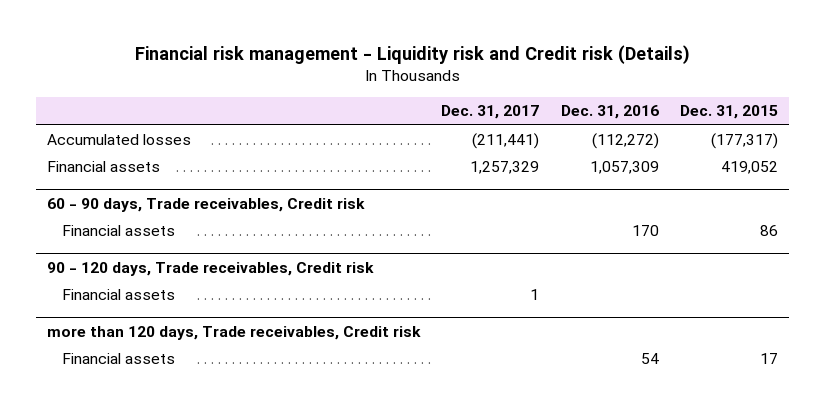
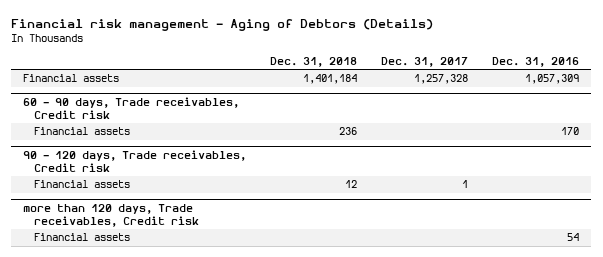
[134,45,690,65] Financial risk management - Liquidity risk and Credit risk (Details) -> [11,18,434,31] Financial risk management - Aging of Debtors (Details)
[680,105,779,120] Dec. 31, 2015 -> none
none -> [270,56,358,67] Dec. 31, 2018
[46,134,191,146] Accumulated losses -> none
[470,161,540,175] 1,257,329 -> [414,74,469,85] 1,257,328

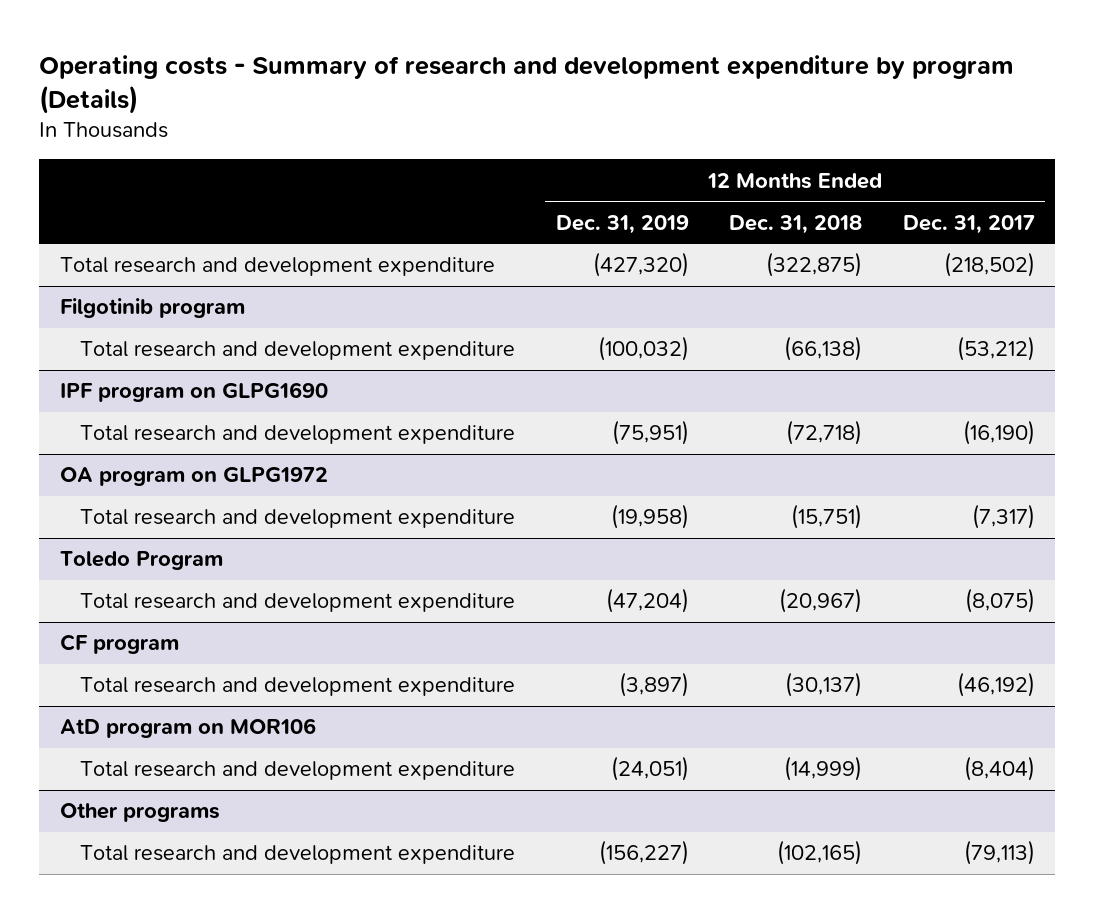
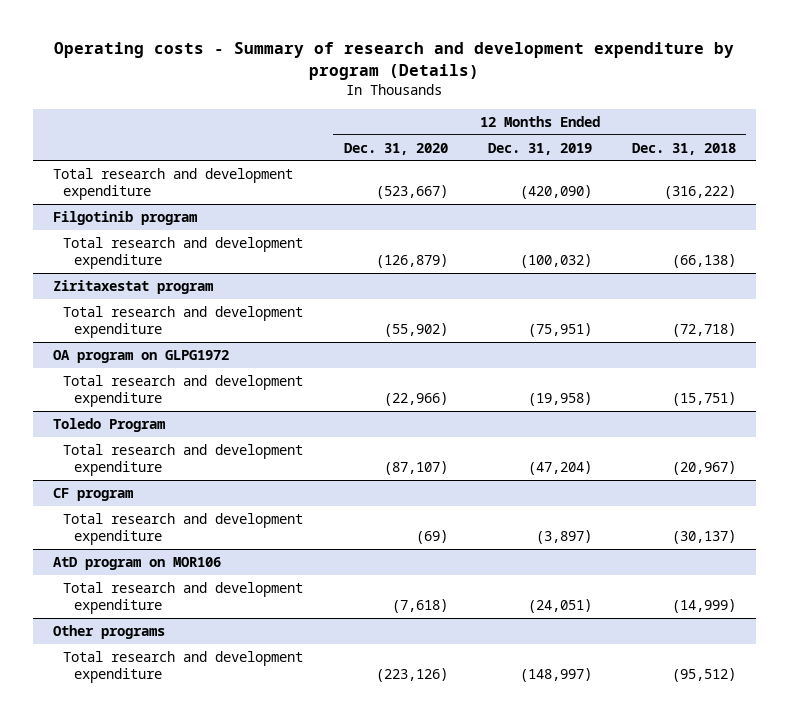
[902,214,1035,234] Dec. 31, 2017 -> none
none -> [343,142,448,155] Dec. 31, 2020
[592,252,689,278] (427,320) -> [519,185,592,200] (420,090)
[766,252,863,278] (322,875) -> [663,185,736,200] (316,222)
[59,382,328,403] IPF program on GLPG1690 -> none
none -> [52,279,213,294] Ziritaxestat program
[598,840,689,866] (156,227) -> [519,668,592,683] (148,997)
[777,840,863,866] (102,165) -> [671,668,736,683] (95,512)

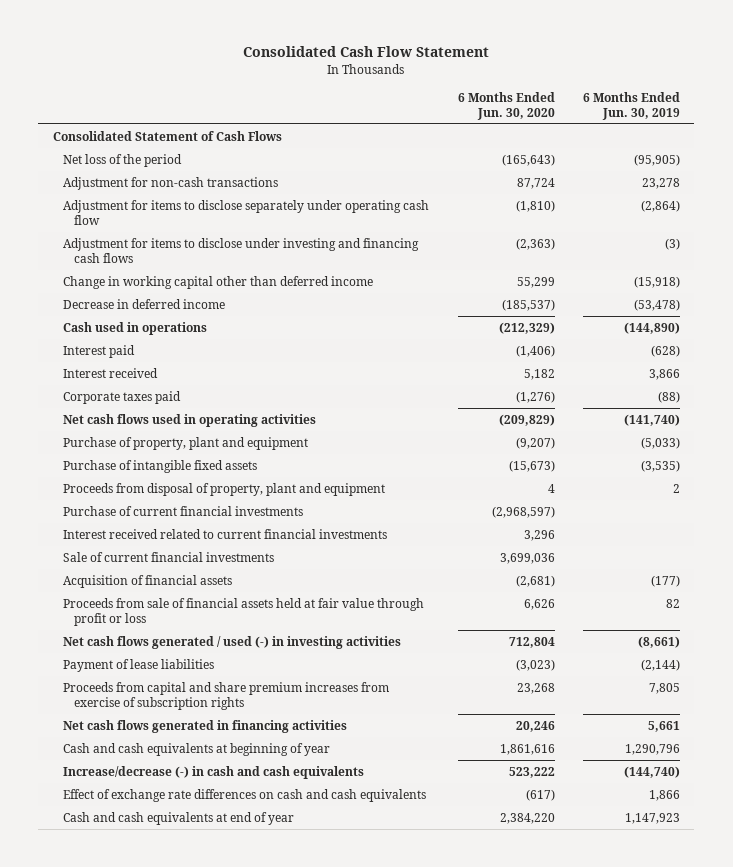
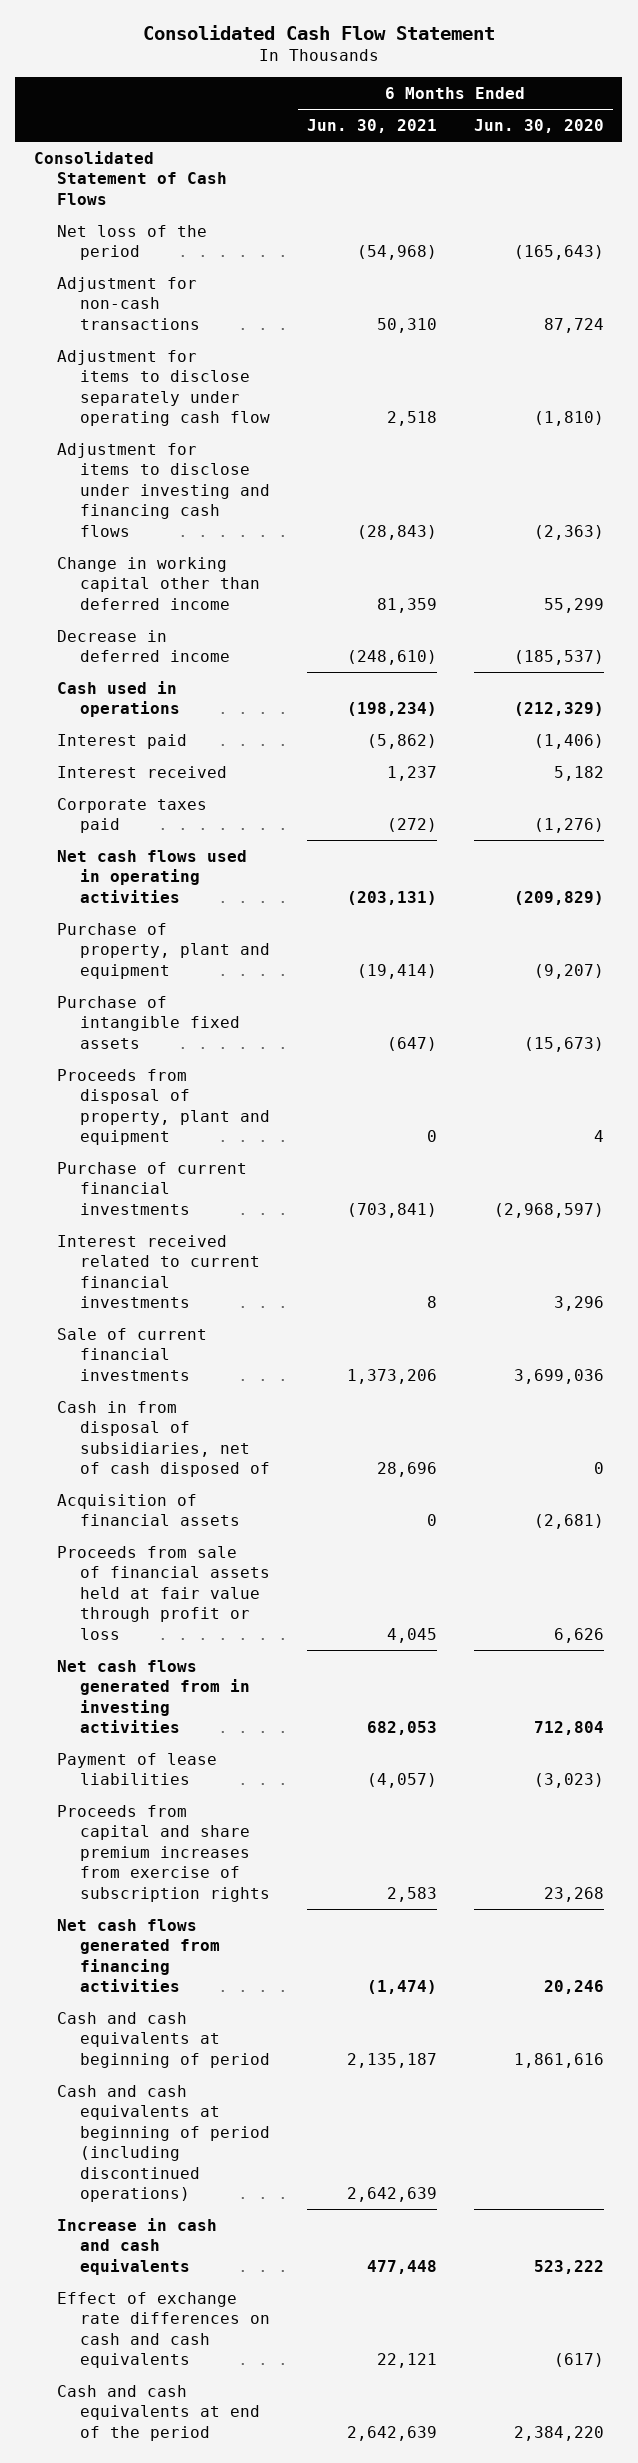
[583,91,681,120] 6 Months Ended Jun. 30, 2019 -> none
none -> [306,119,437,134] Jun. 30, 2021
none -> [56,1400,270,1478] Cash in from disposal of subsidiaries, net of cash disposed of
[63,635,402,649] Net cash flows generated / used (-) in investing activities -> [56,1659,250,1734] Net cash flows generated from in investing activities
[63,719,348,733] Net cash flows generated in financing activities -> [56,1918,220,1993] Net cash flows generated from financing activities
[63,742,331,756] Cash and cash equivalents at beginning of year -> [56,2011,270,2068] Cash and cash equivalents at beginning of period
none -> [56,2084,270,2202] Cash and cash equivalents at beginning of period (including discontinued operations)
[63,765,365,779] Increase/decrease (-) in cash and cash equivalents -> [56,2217,217,2275] Increase in cash and cash equivalents
[63,811,295,825] Cash and cash equivalents at end of year -> [56,2384,260,2441] Cash and cash equivalents at end of the period

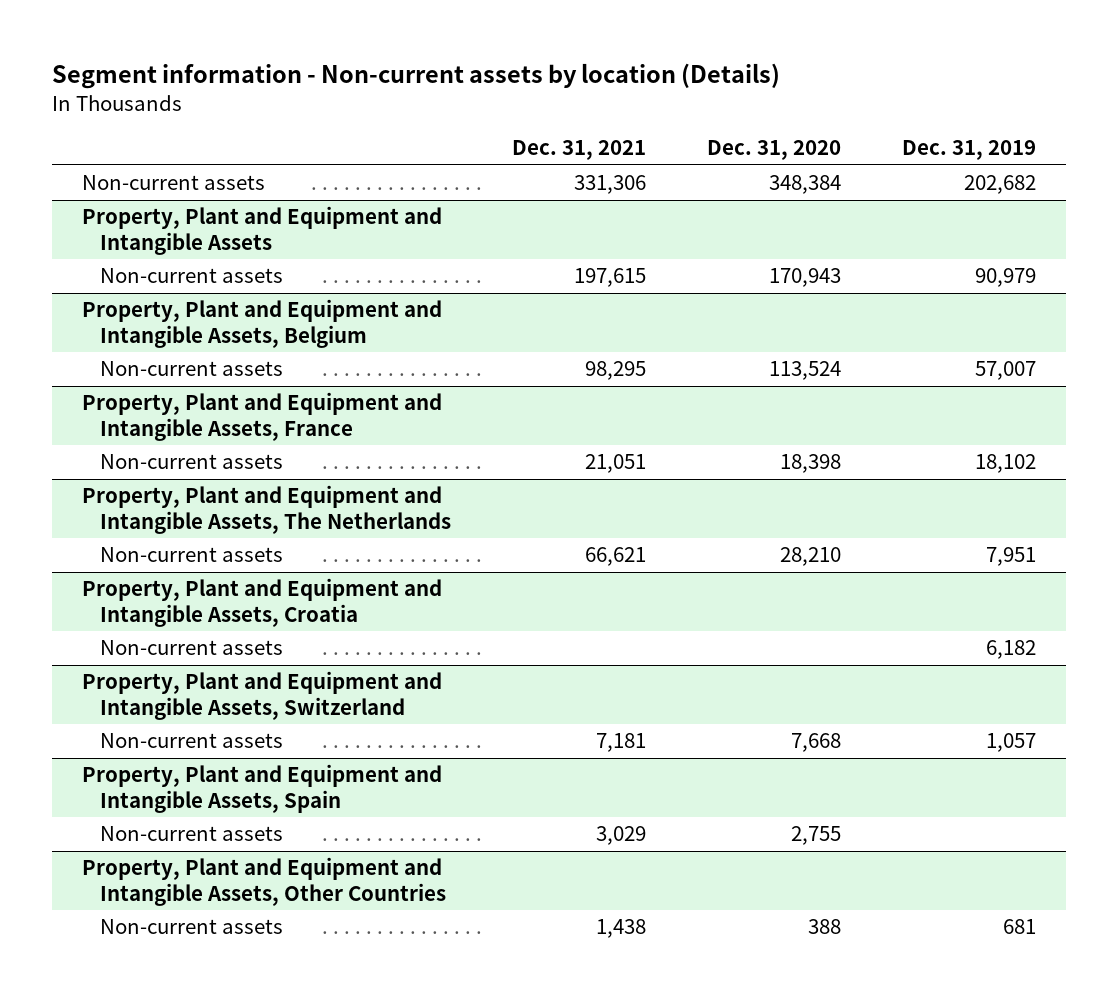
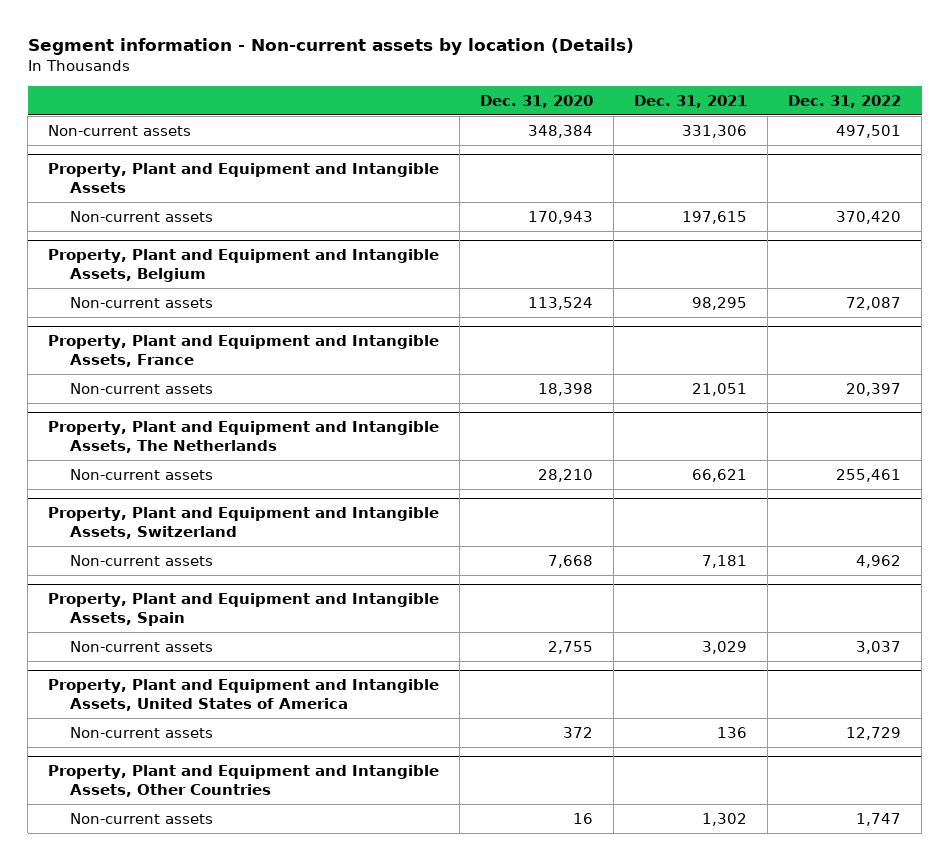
[902,140,1037,161] Dec. 31, 2019 -> none
none -> [788,94,902,108] Dec. 31, 2022
[82,578,443,627] Property, Plant and Equipment and Intangible Assets, Croatia -> none
[100,640,284,656] Non-current assets -> none
none -> [48,679,440,711] Property, Plant and Equipment and Intangible Assets, United States of America
none -> [69,726,213,738] Non-current assets
[596,919,647,939] 1,438 -> [702,812,748,826] 1,302
[808,919,842,935] 388 -> [573,812,594,824] 16

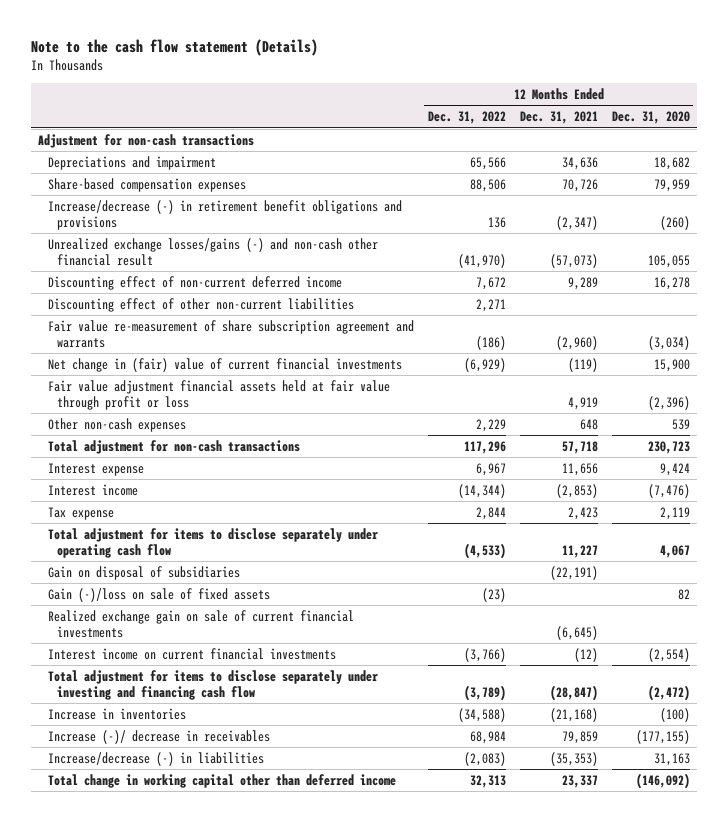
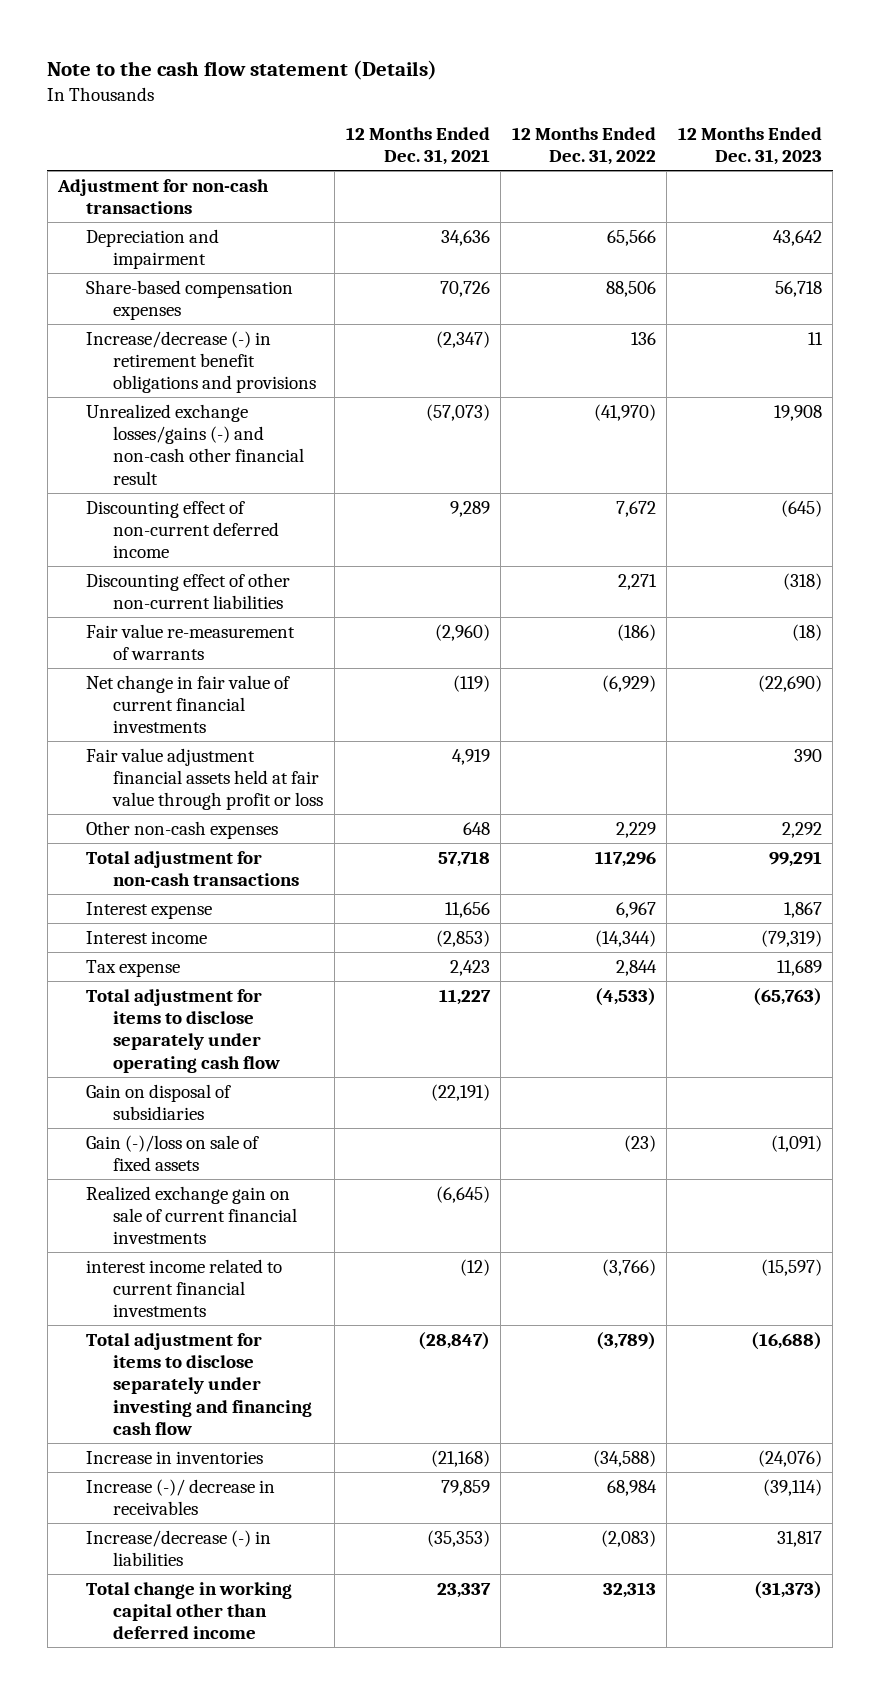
[611,111,690,125] Dec. 31, 2020 -> none
none -> [677,127,822,166] 12 Months Ended Dec. 31, 2023
[47,155,216,170] Depreciations and impairment -> [85,228,219,269] Depreciation and impairment
[47,319,414,348] Fair value re-measurement of share subscription agreement and warrants -> [85,623,295,660] Fair value re-measurement of warrants
[47,357,402,372] Net change in (fair) value of current financial investments -> [85,674,290,734] Net change in fair value of current financial investments
[47,647,336,660] Interest income on current financial investments -> [85,1258,282,1318] interest income related to current financial investments

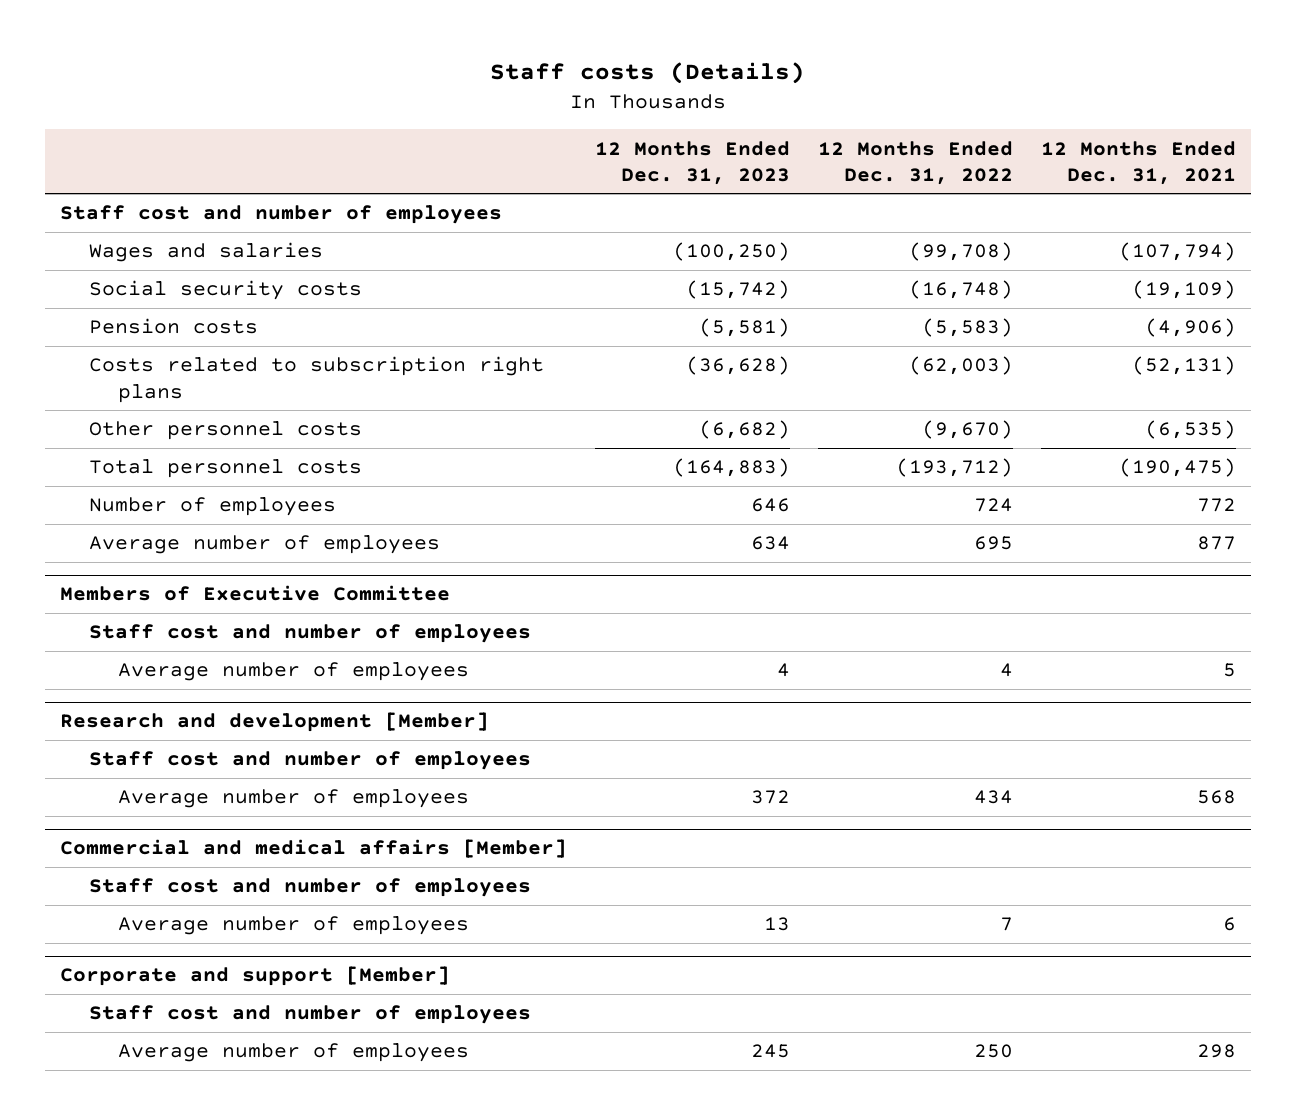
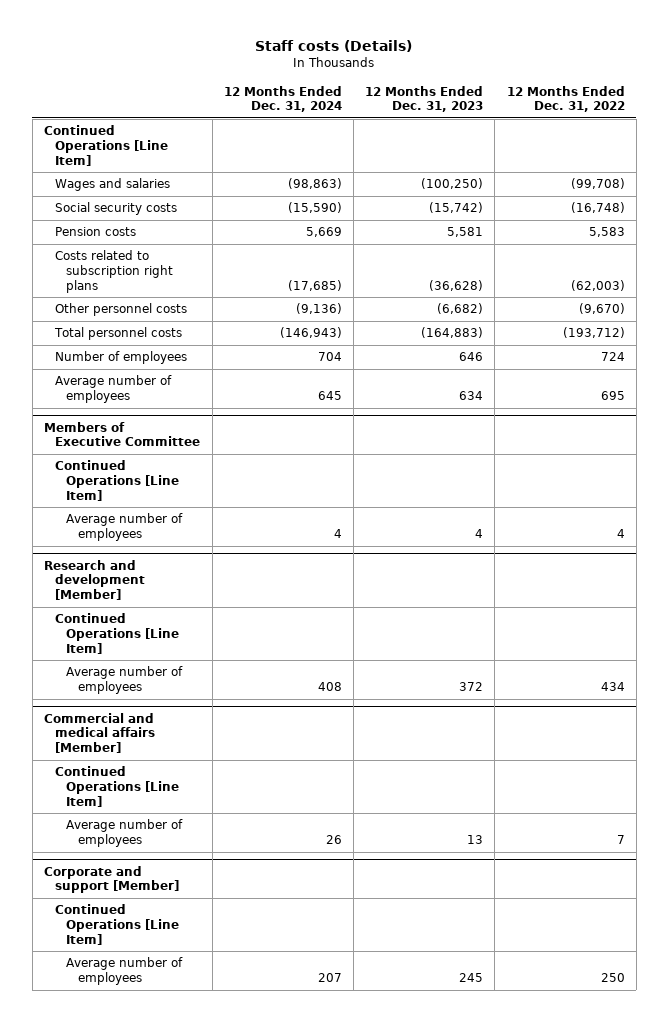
[1041,140,1237,185] 12 Months Ended Dec. 31, 2021 -> none
none -> [223,85,342,113] 12 Months Ended Dec. 31, 2024
[59,205,502,225] Staff cost and number of employees -> none
none -> [44,125,169,166] Continued Operations [Line Item]
[698,318,790,338] (5,581) -> [447,227,484,238] 5,581
[922,318,1014,338] (5,583) -> [588,227,625,238] 5,583
[88,624,531,644] Staff cost and number of employees -> none
none -> [55,460,180,501] Continued Operations [Line Item]
[88,751,531,771] Staff cost and number of employees -> none
none -> [55,613,180,654] Continued Operations [Line Item]
[88,878,531,898] Staff cost and number of employees -> none
none -> [55,766,180,807] Continued Operations [Line Item]
[88,1005,531,1025] Staff cost and number of employees -> none
none -> [55,904,180,945] Continued Operations [Line Item]

